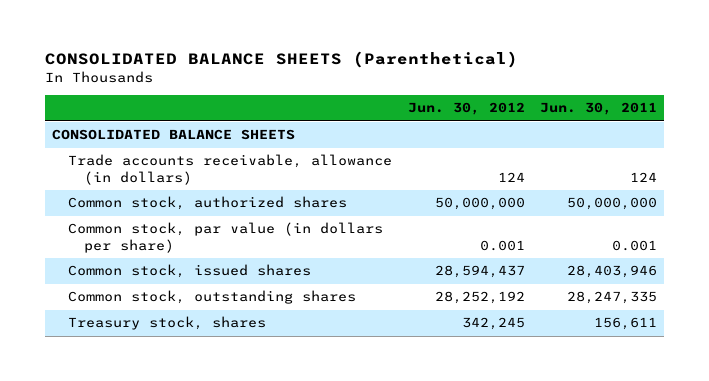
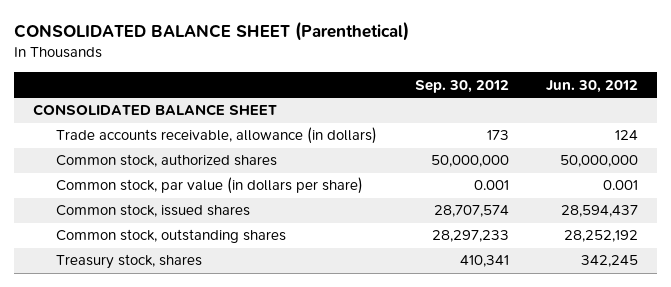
[44,51,518,69] CONSOLIDATED BALANCE SHEETS (Parenthetical) -> [14,21,410,42] CONSOLIDATED BALANCE SHEET (Parenthetical)
[539,102,657,116] Jun. 30, 2011 -> none
none -> [414,79,509,93] Sep. 30, 2012
[52,129,296,141] CONSOLIDATED BALANCE SHEETS -> [32,104,277,117] CONSOLIDATED BALANCE SHEET

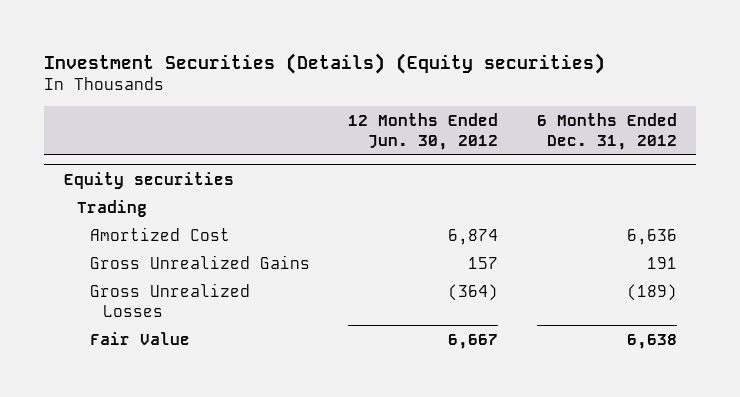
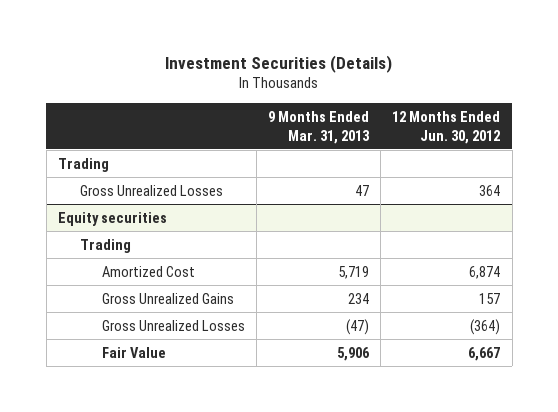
[44,52,606,74] Investment Securities (Details) (Equity securities) -> [165,54,393,73] Investment Securities (Details)
[536,112,677,150] 6 Months Ended Dec. 31, 2012 -> none
none -> [268,110,371,144] 9 Months Ended Mar. 31, 2013
none -> [57,157,109,172] Trading
none -> [79,184,223,196] Gross Unrealized Losses

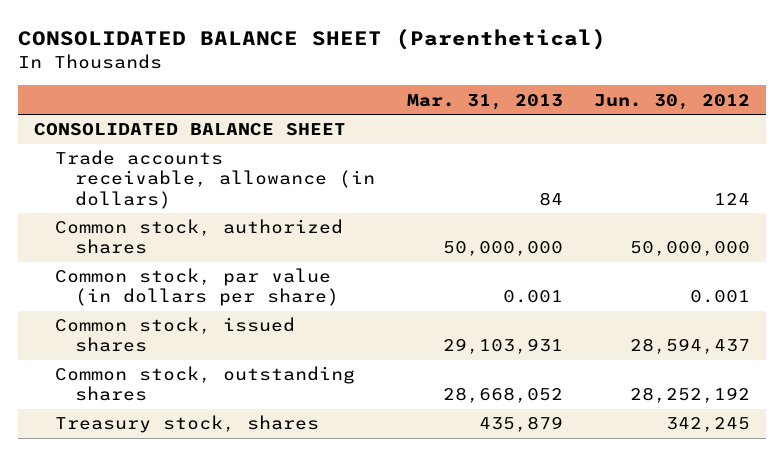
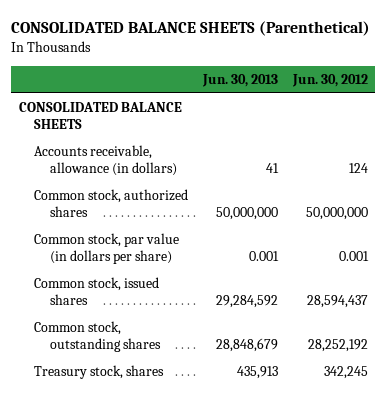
[18,29,607,51] CONSOLIDATED BALANCE SHEET (Parenthetical) -> [11,20,371,36] CONSOLIDATED BALANCE SHEETS (Parenthetical)
[406,93,563,110] Mar. 31, 2013 -> none
none -> [201,73,278,87] Jun. 30, 2013
[34,123,347,137] CONSOLIDATED BALANCE SHEET -> [18,102,182,130] CONSOLIDATED BALANCE SHEETS
[54,150,375,209] Trade accounts receivable, allowance (in dollars) -> [34,145,177,177] Accounts receivable, allowance (in dollars)

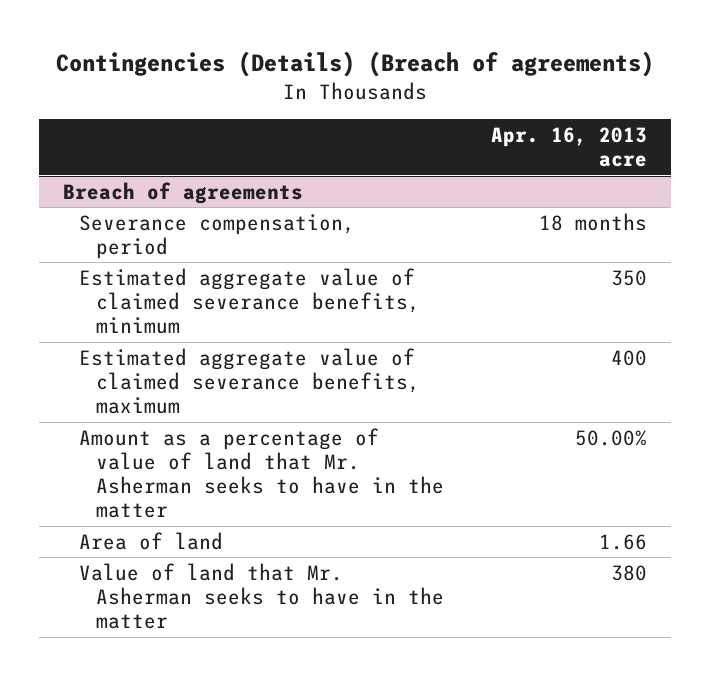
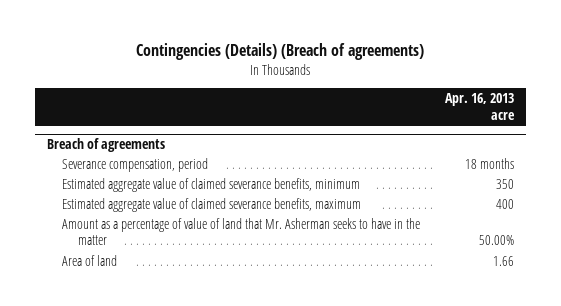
[79,562,444,630] Value of land that Mr. Asherman seeks to have in the matter -> none

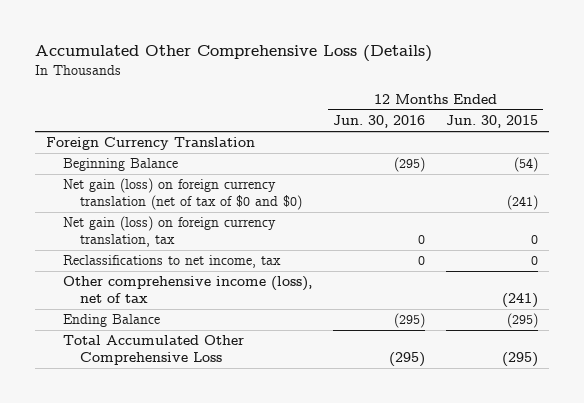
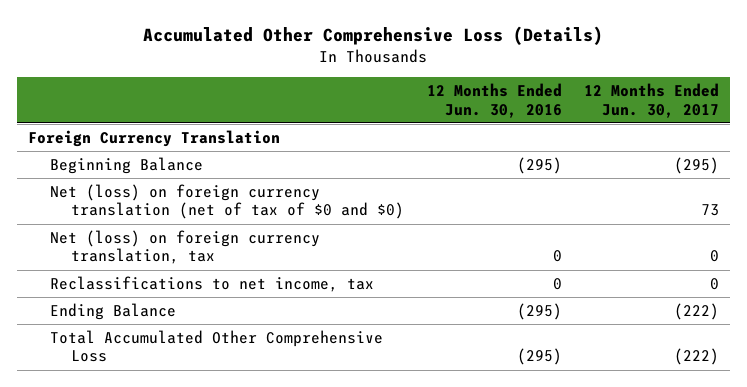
[446,115,539,129] Jun. 30, 2015 -> none
none -> [583,83,719,118] 12 Months Ended Jun. 30, 2017
[63,178,303,211] Net gain (loss) on foreign currency translation (net of tax of $0 and $0) -> [49,184,405,220] Net (loss) on foreign currency translation (net of tax of $0 and $0)
[63,216,277,248] Net gain (loss) on foreign currency translation, tax -> [49,230,320,265] Net (loss) on foreign currency translation, tax
[63,276,313,304] Other comprehensive income (loss), net of tax -> none

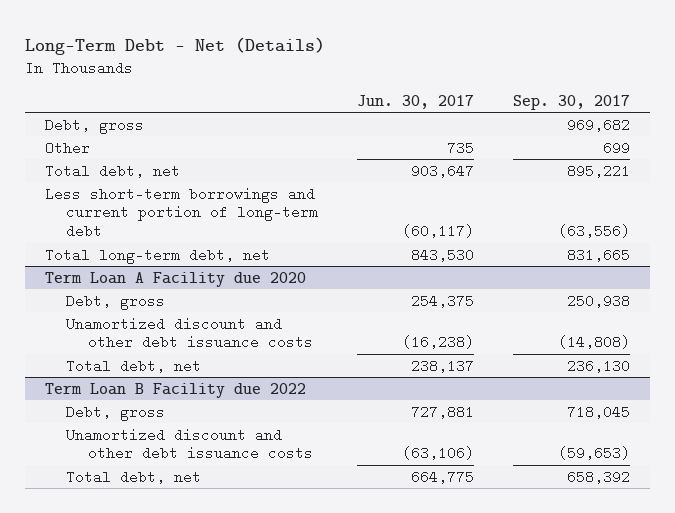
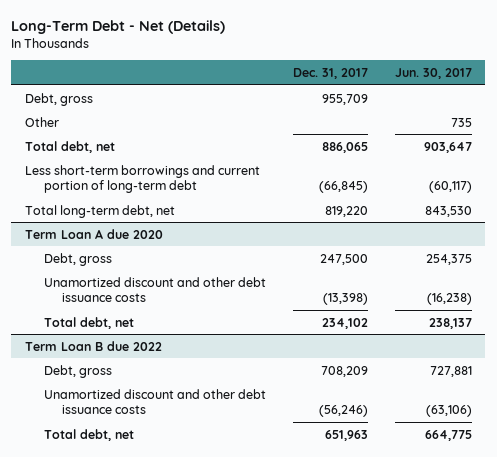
[513,94,631,110] Sep. 30, 2017 -> none
none -> [292,67,368,79] Dec. 31, 2017
[44,271,306,287] Term Loan A Facility due 2020 -> [24,228,163,239] Term Loan A due 2020
[44,382,306,398] Term Loan B Facility due 2022 -> [24,340,162,351] Term Loan B due 2022

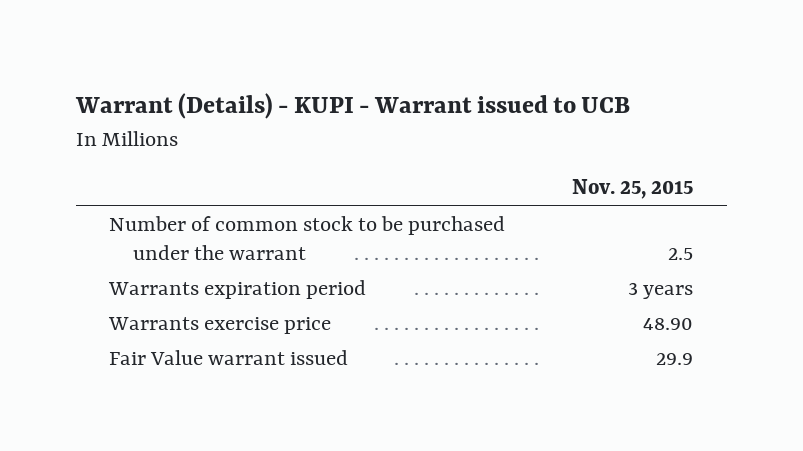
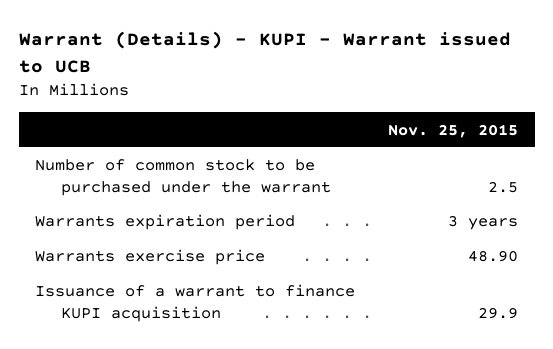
[109,349,349,365] Fair Value warrant issued -> [35,284,356,322] Issuance of a warrant to finance KUPI acquisition

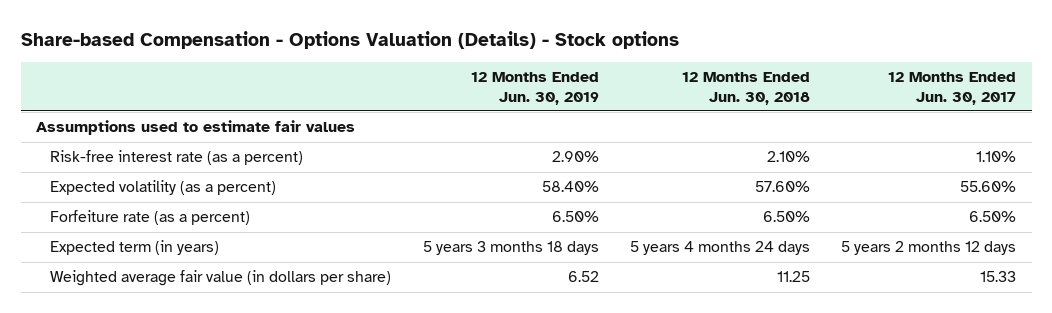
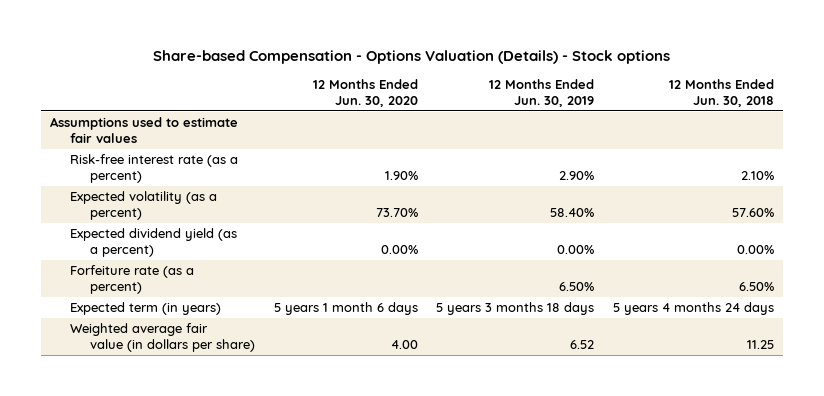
[887,72,1016,105] 12 Months Ended Jun. 30, 2017 -> none
none -> [312,79,418,108] 12 Months Ended Jun. 30, 2020
none -> [70,227,238,257] Expected dividend yield (as a percent)

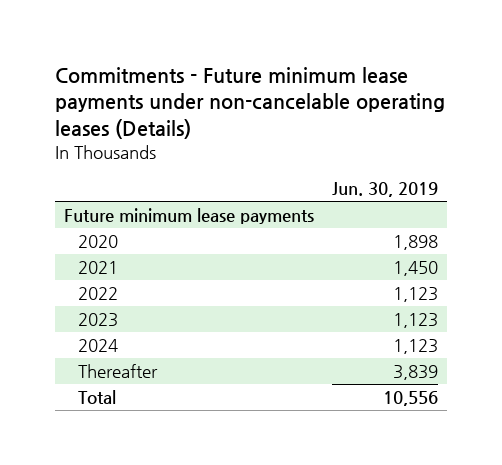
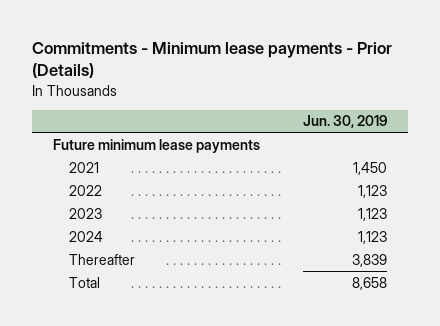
[55,66,446,140] Commitments - Future minimum lease payments under non-cancelable operating leases (Details) -> [32,42,393,79] Commitments - Minimum lease payments - Prior (Details)
[78,235,119,249] 2020 -> none
[383,391,439,407] 10,556 -> [351,276,387,290] 8,658

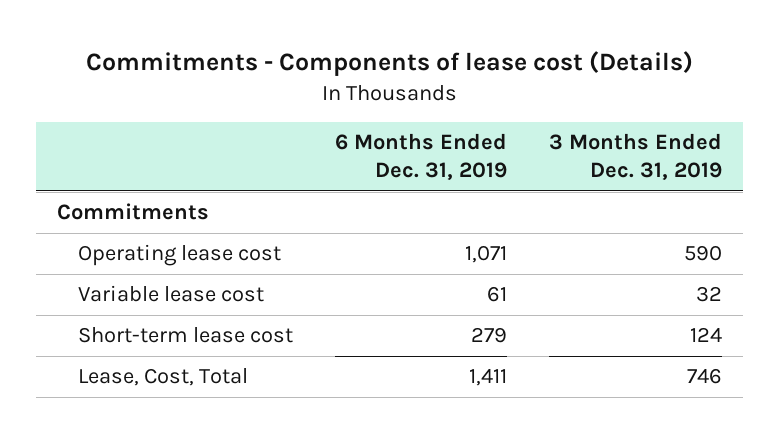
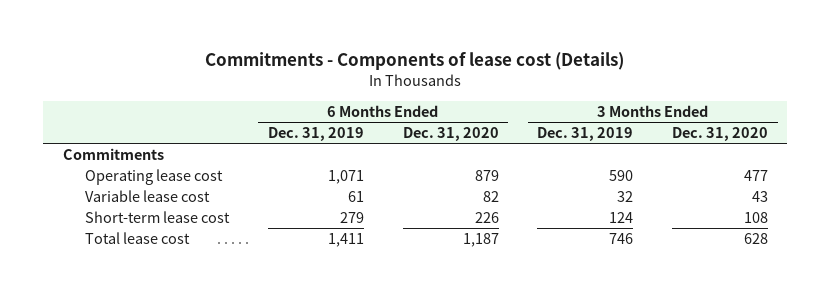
none -> [402,127,499,142] Dec. 31, 2020
none -> [672,127,769,142] Dec. 31, 2020
[78,368,249,387] Lease, Cost, Total -> [85,232,191,245] Total lease cost

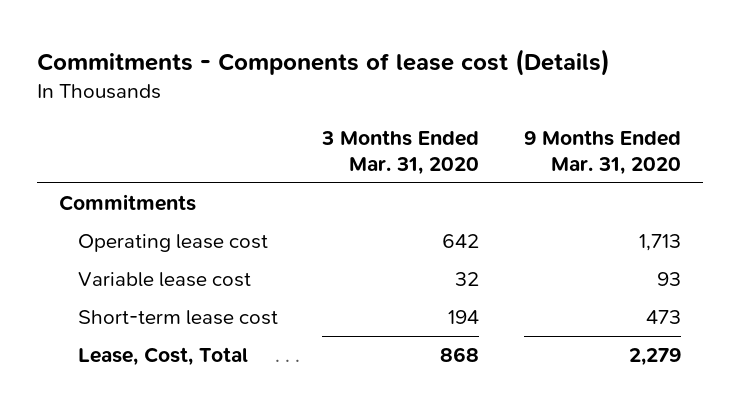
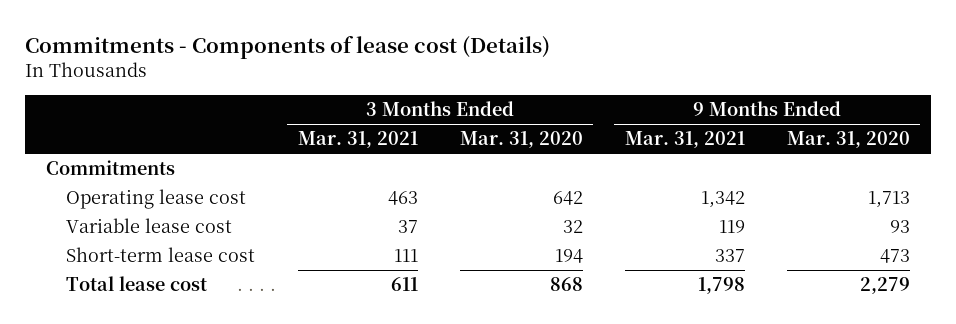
none -> [297,131,418,149] Mar. 31, 2021
none -> [624,131,745,149] Mar. 31, 2021
[77,347,248,367] Lease, Cost, Total -> [66,276,208,292] Total lease cost

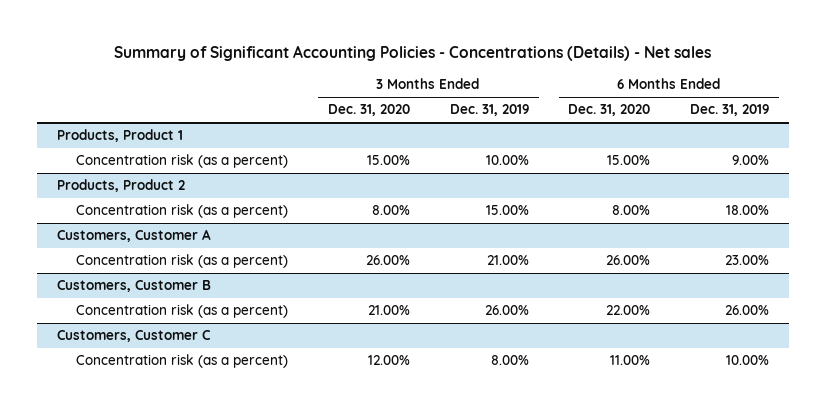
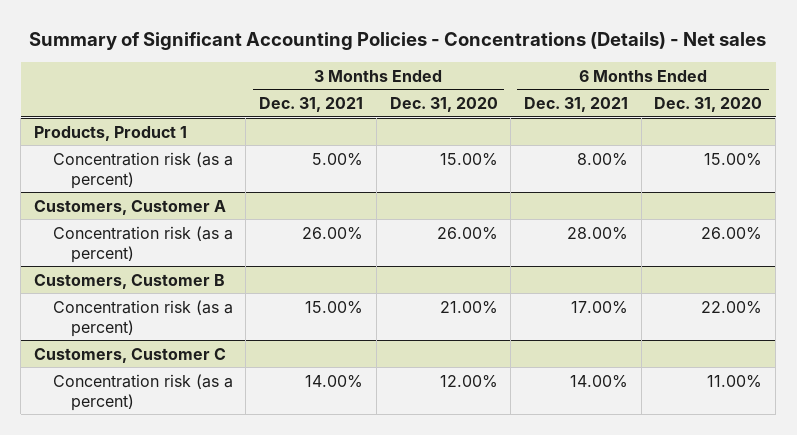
[449,104,529,117] Dec. 31, 2019 -> none
[690,104,770,117] Dec. 31, 2019 -> none
none -> [259,96,364,112] Dec. 31, 2021
none -> [524,96,629,112] Dec. 31, 2021
[57,179,186,193] Products, Product 2 -> none
[76,204,289,219] Concentration risk (as a percent) -> none

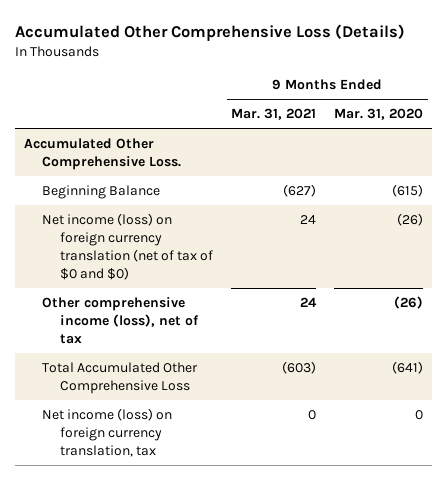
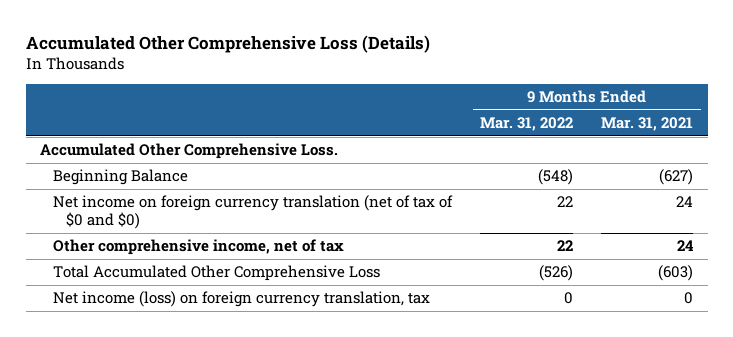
[334,108,424,121] Mar. 31, 2020 -> none
none -> [480,117,574,132] Mar. 31, 2022
[42,212,214,280] Net income (loss) on foreign currency translation (net of tax of $0 and $0) -> [53,195,454,230] Net income on foreign currency translation (net of tax of $0 and $0)
[42,296,200,344] Other comprehensive income (loss), net of tax -> [53,239,345,256] Other comprehensive income, net of tax

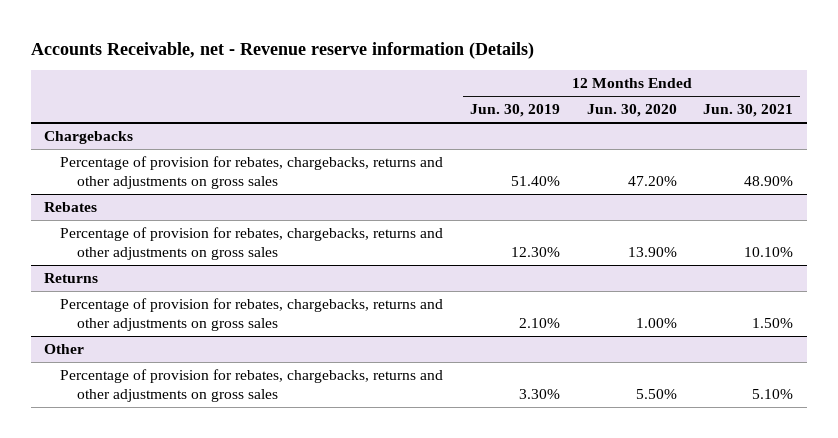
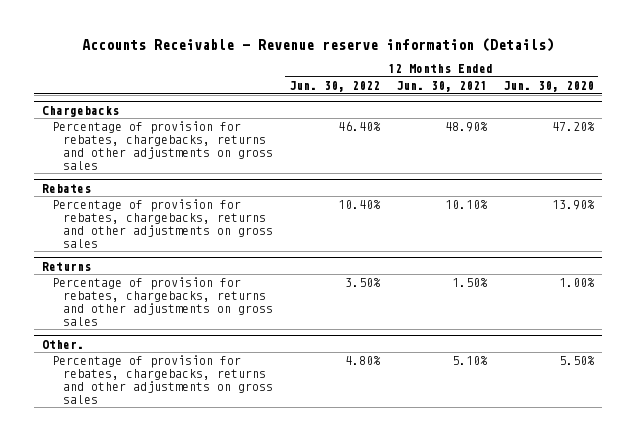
[30,41,534,59] Accounts Receivable, net - Revenue reserve information (Details) -> [81,37,554,52] Accounts Receivable - Revenue reserve information (Details)
[470,104,561,118] Jun. 30, 2019 -> none
none -> [288,80,380,92] Jun. 30, 2022
[44,343,85,354] Other -> [41,339,84,349] Other.

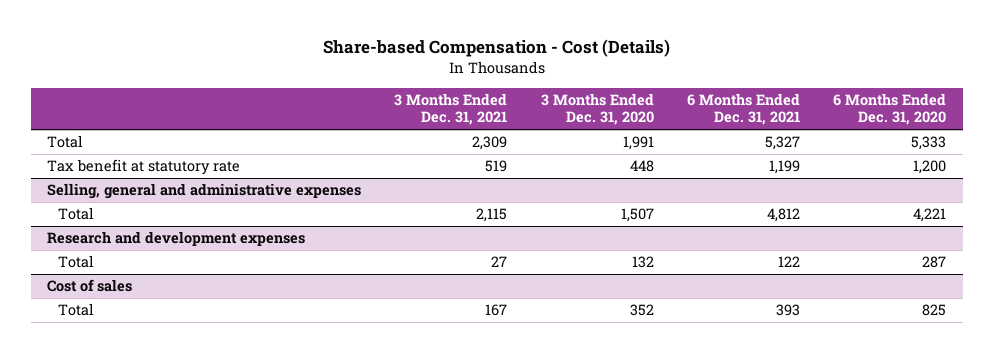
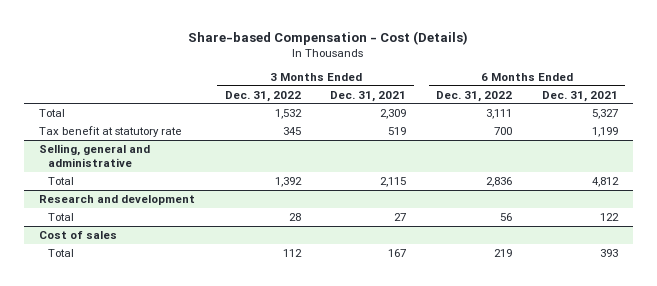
[540,92,654,126] 3 Months Ended Dec. 31, 2020 -> none
[833,92,947,126] 6 Months Ended Dec. 31, 2020 -> none
none -> [224,90,301,102] Dec. 31, 2022
none -> [436,90,513,102] Dec. 31, 2022
[47,183,362,200] Selling, general and administrative expenses -> [38,143,150,168] Selling, general and administrative
[47,231,306,247] Research and development expenses -> [38,194,195,205] Research and development

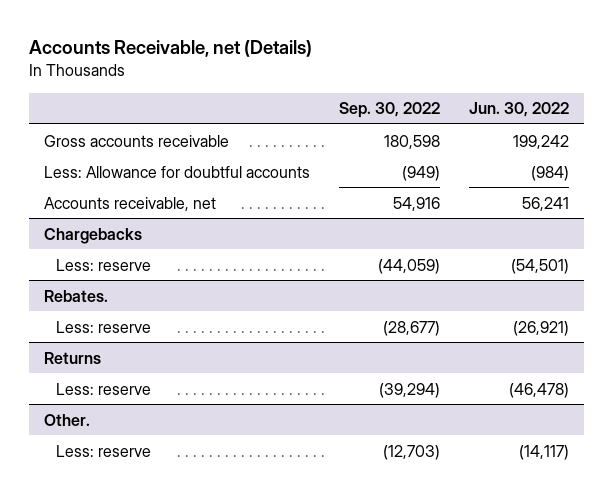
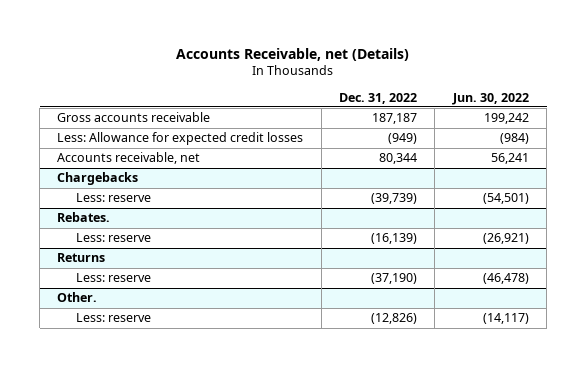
[339,102,441,119] Sep. 30, 2022 -> none
none -> [339,92,418,104] Dec. 31, 2022
[43,165,310,178] Less: Allowance for doubtful accounts -> [57,132,304,146] Less: Allowance for expected credit losses

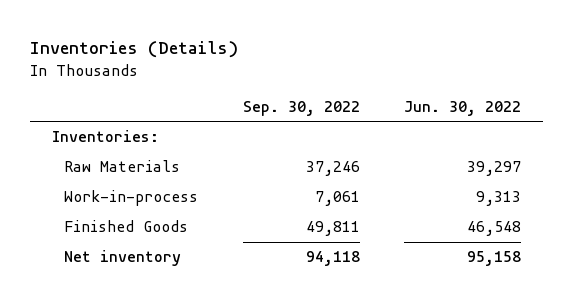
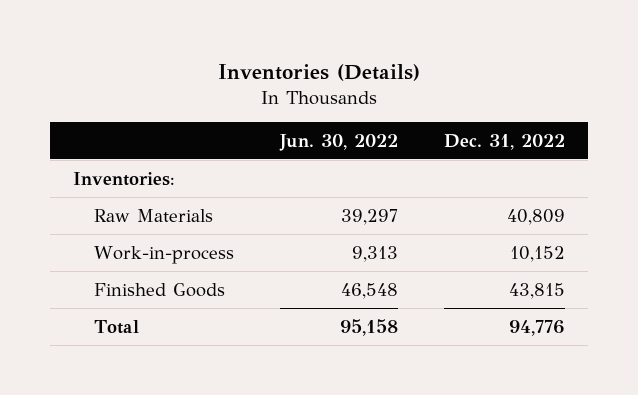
[242,100,360,116] Sep. 30, 2022 -> none
none -> [443,133,565,150] Dec. 31, 2022
[64,250,182,267] Net inventory -> [94,319,140,334] Total

